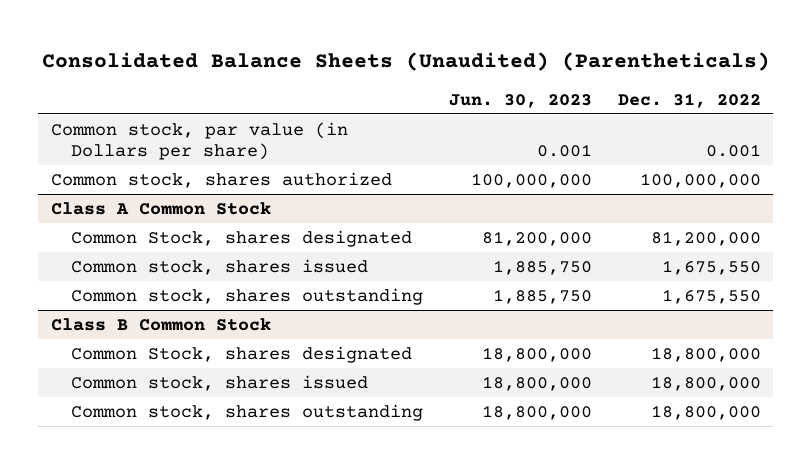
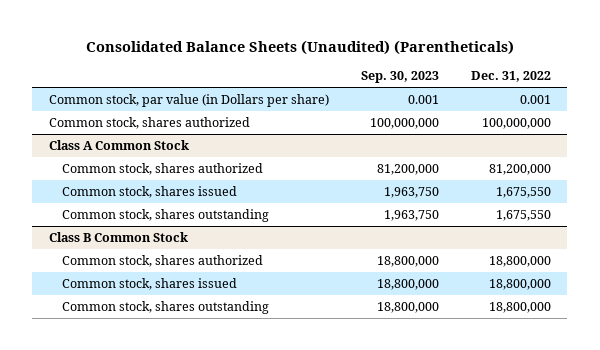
[448,93,592,108] Jun. 30, 2023 -> none
none -> [360,71,439,84] Sep. 30, 2023
[71,229,413,247] Common Stock, shares designated -> [62,162,264,175] Common stock, shares authorized
[71,345,413,363] Common Stock, shares designated -> [62,254,264,267] Common stock, shares authorized

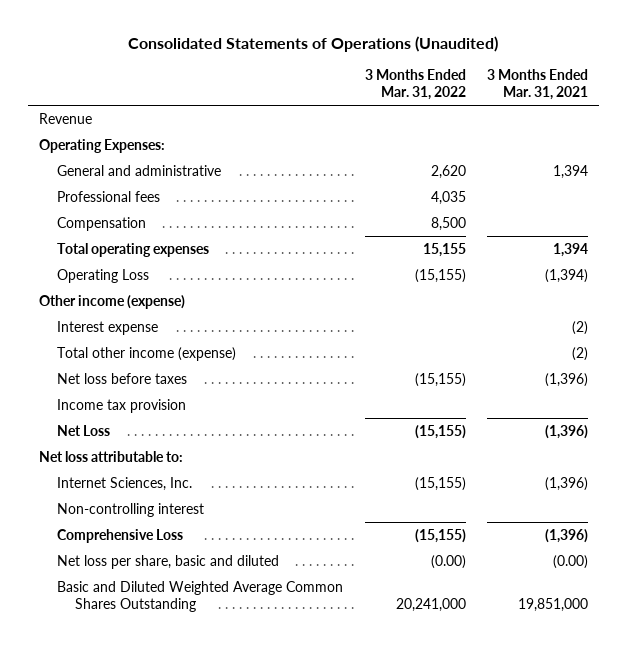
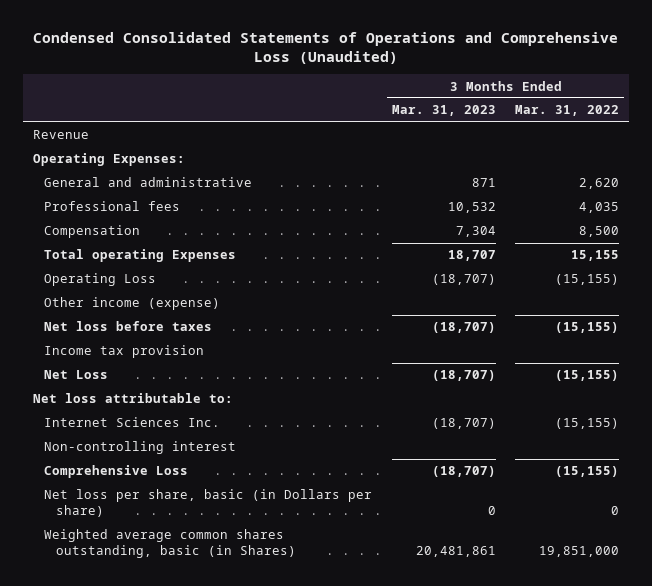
[128,35,499,52] Consolidated Statements of Operations (Unaudited) -> [33,31,619,64] Condensed Consolidated Statements of Operations and Comprehensive Loss (Unaudited)
[487,69,589,101] 3 Months Ended Mar. 31, 2021 -> none
none -> [391,105,496,117] Mar. 31, 2023
[56,242,209,257] Total operating expenses -> [44,249,237,263] Total operating Expenses
[56,320,158,335] Interest expense -> none
[56,346,236,361] Total other income (expense) -> none
[56,476,192,491] Internet Sciences, Inc. -> [44,417,221,428] Internet Sciences Inc.
[56,554,279,569] Net loss per share, basic and diluted -> [44,489,373,518] Net loss per share, basic (in Dollars per share)
[430,554,466,569] (0.00) -> [611,506,620,516] 0
[56,580,343,612] Basic and Diluted Weighted Average Common Shares Outstanding -> [44,529,296,559] Weighted average common shares outstanding, basic (in Shares)
[395,597,466,612] 20,241,000 -> [539,546,620,558] 19,851,000

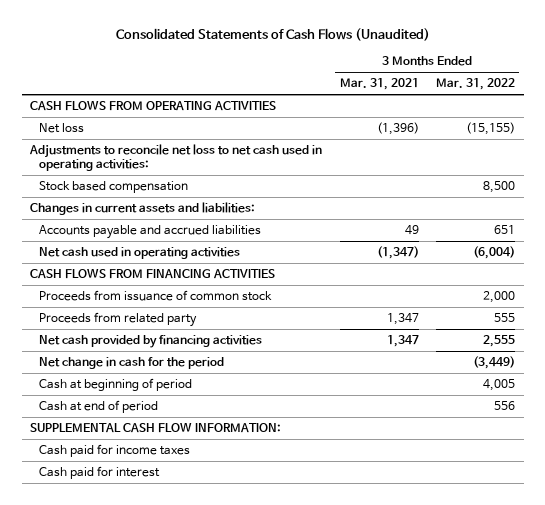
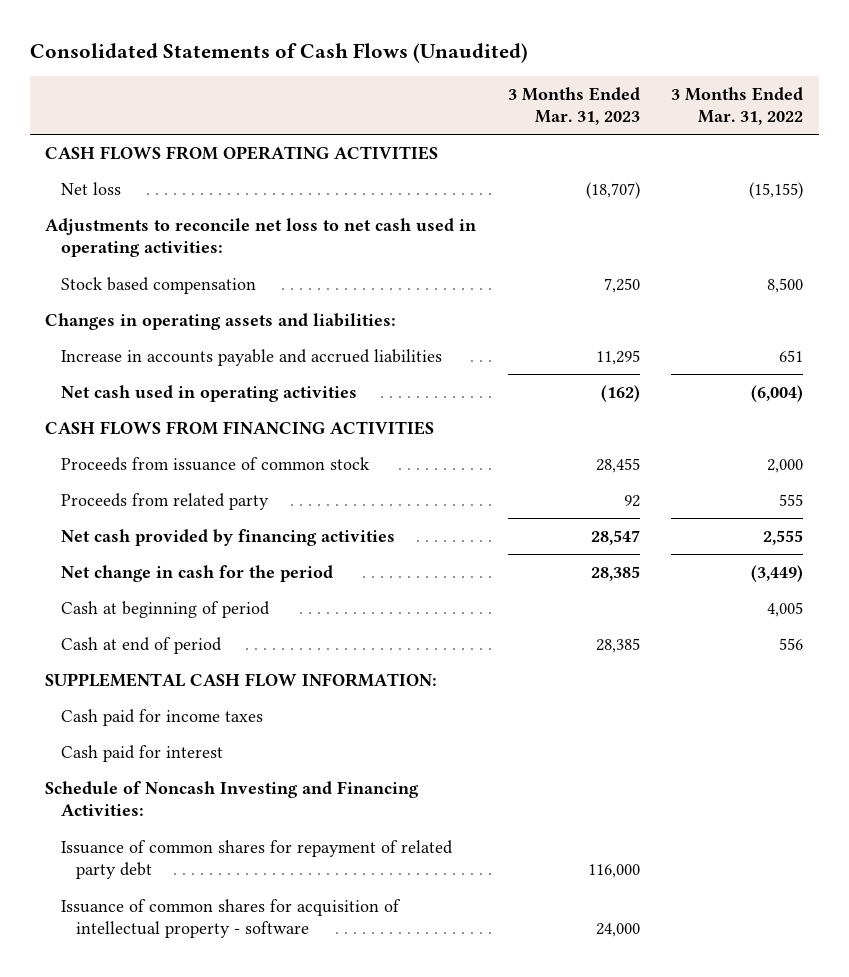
[339,78,419,91] Mar. 31, 2021 -> none
none -> [507,86,640,126] 3 Months Ended Mar. 31, 2023
[30,201,256,215] Changes in current assets and liabilities: -> [45,313,397,331] Changes in operating assets and liabilities:
[39,224,262,239] Accounts payable and accrued liabilities -> [60,349,442,367] Increase in accounts payable and accrued liabilities
none -> [45,781,420,817] Schedule of Noncash Investing and Financing Activities:
none -> [60,840,453,880] Issuance of common shares for repayment of related party debt
none -> [60,899,401,939] Issuance of common shares for acquisition of intellectual property - software

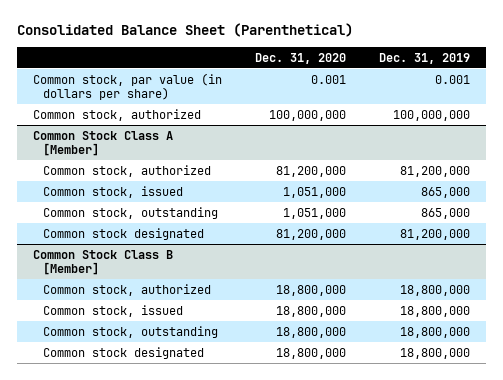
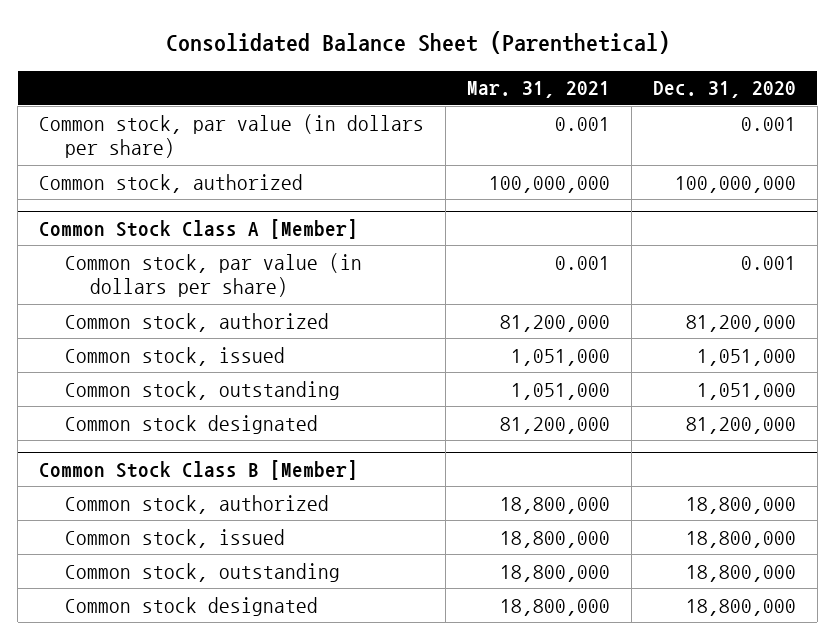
[378,52,470,64] Dec. 31, 2019 -> none
none -> [467,81,611,99] Mar. 31, 2021
none -> [64,252,362,298] Common stock, par value (in dollars per share)

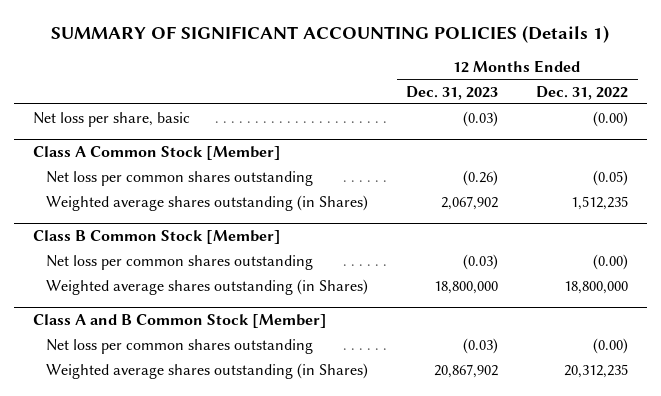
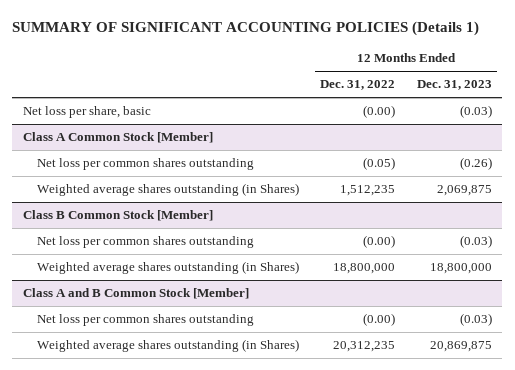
[441,195,499,210] 2,067,902 -> [436,185,492,197] 2,069,875
[434,363,499,378] 20,867,902 -> [429,341,492,353] 20,869,875

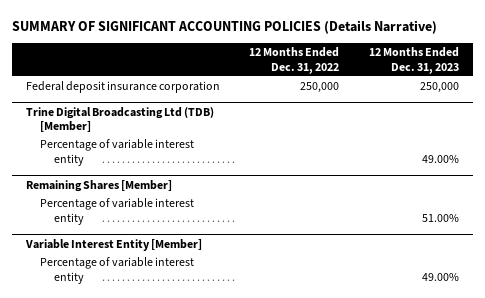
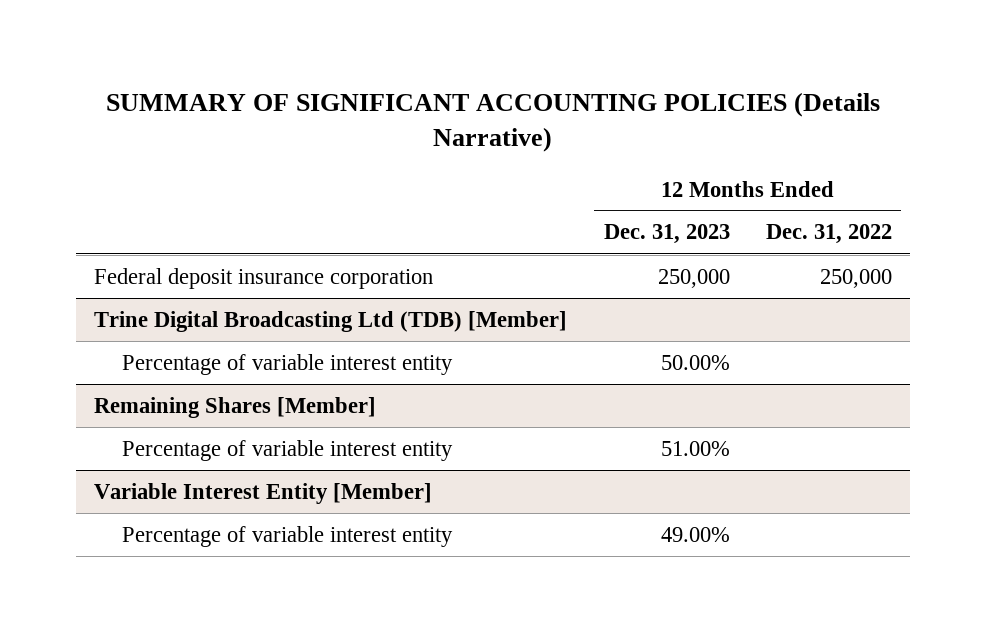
[421,154,459,163] 49.00% -> [660,354,730,370] 50.00%

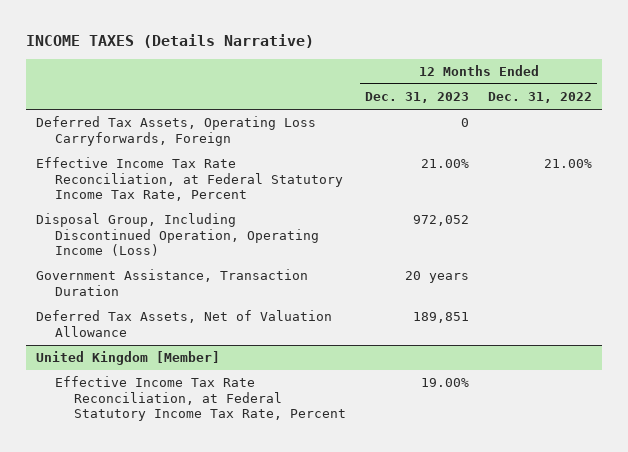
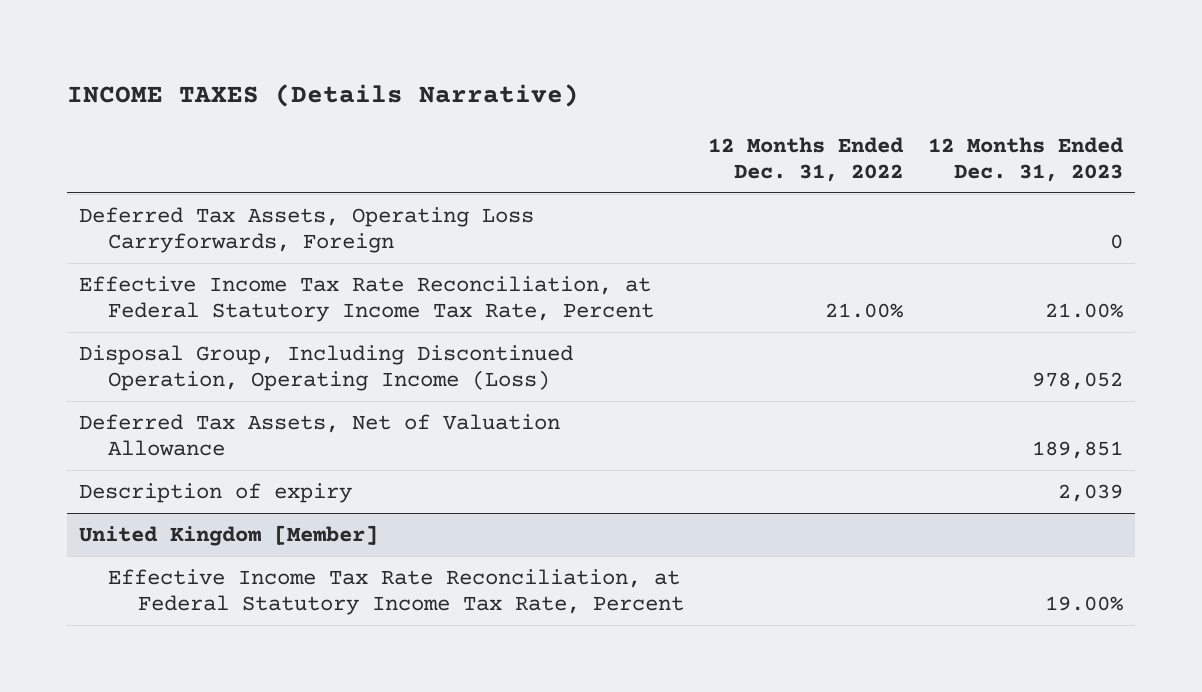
[35,269,308,296] Government Assistance, Transaction Duration -> none
[413,215,470,227] 972,052 -> [1031,372,1123,391] 978,052
none -> [78,482,352,503] Description of expiry

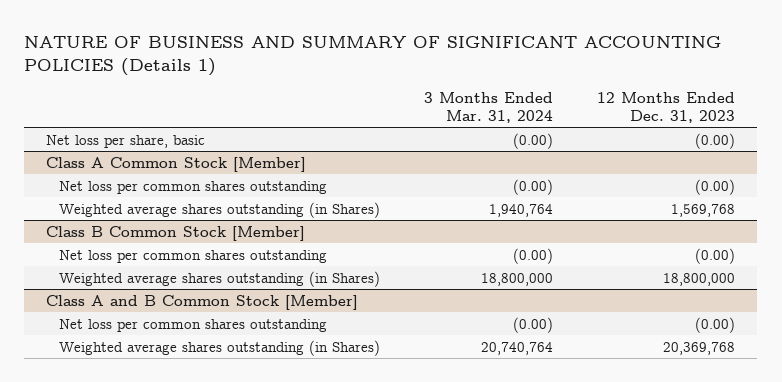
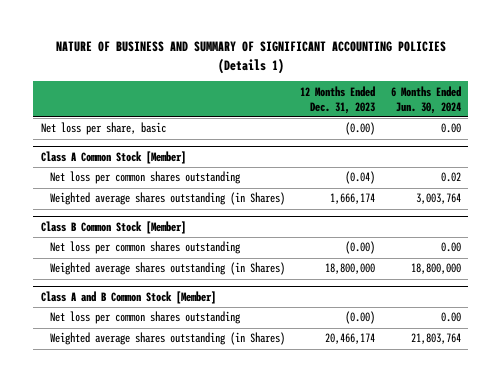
[424,91,554,123] 3 Months Ended Mar. 31, 2024 -> none
none -> [390,85,461,114] 6 Months Ended Jun. 30, 2024
[695,178,736,195] (0.00) -> [345,171,376,185] (0.04)
[671,203,736,217] 1,569,768 -> [330,193,376,205] 1,666,174
[663,341,736,355] 20,369,768 -> [325,333,376,345] 20,466,174

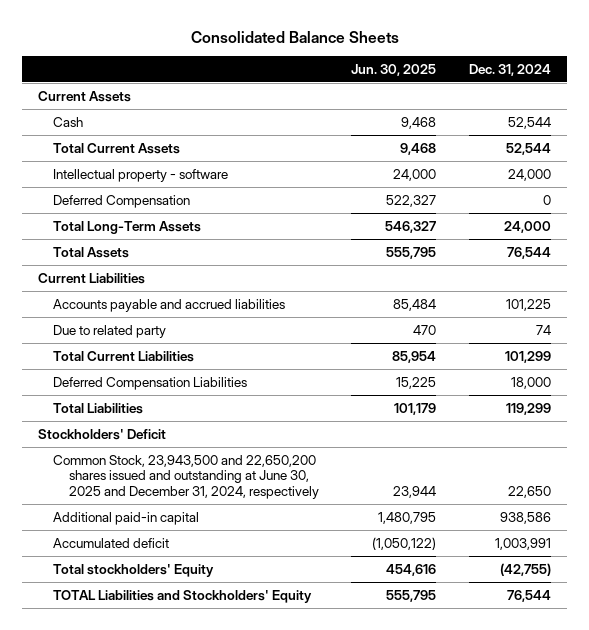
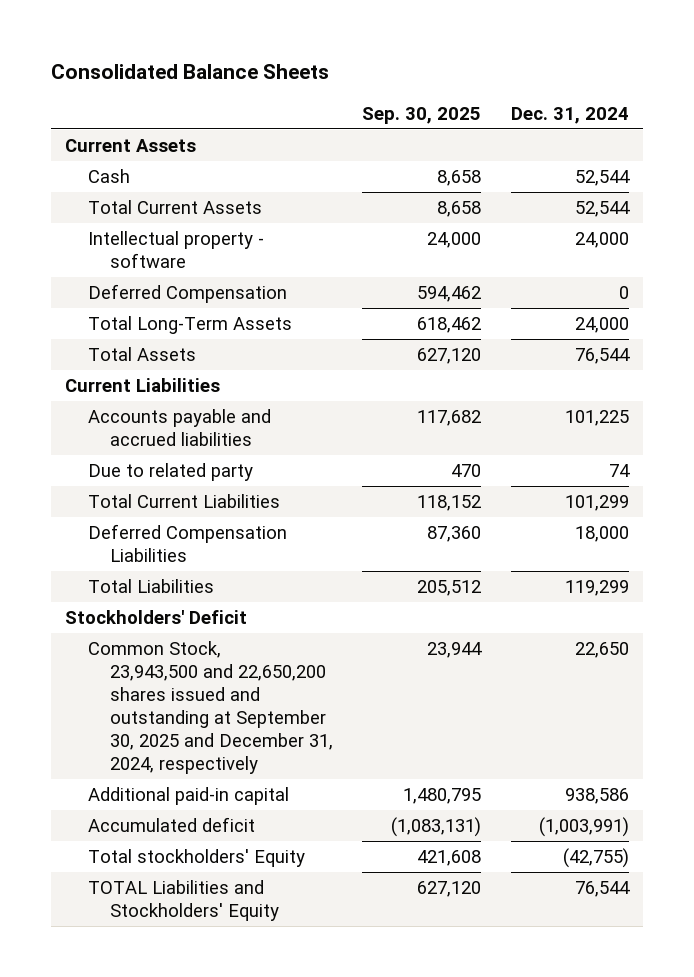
[351,63,437,76] Jun. 30, 2025 -> none
none -> [362,106,482,124] Sep. 30, 2025
[53,454,319,499] Common Stock, 23,943,500 and 22,650,200 shares issued and outstanding at June 30, 2025 and December 31, 2024, respectively -> [87,641,333,775] Common Stock, 23,943,500 and 22,650,200 shares issued and outstanding at September 30, 2025 and December 31, 2024, respectively
[494,537,551,550] 1,003,991 -> [538,817,629,838] (1,003,991)

